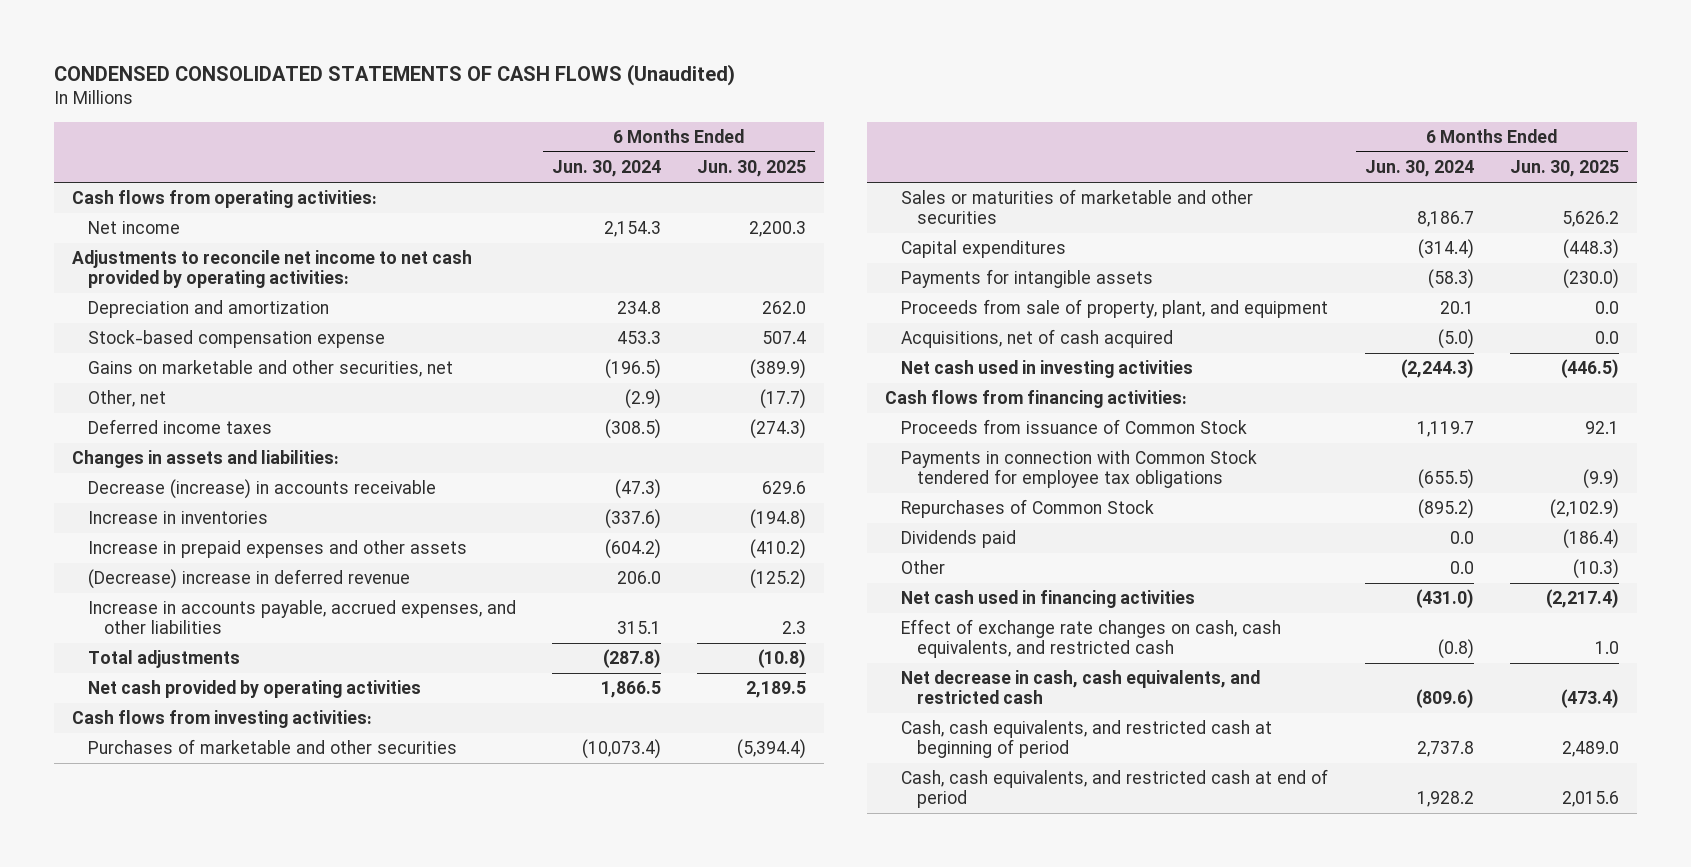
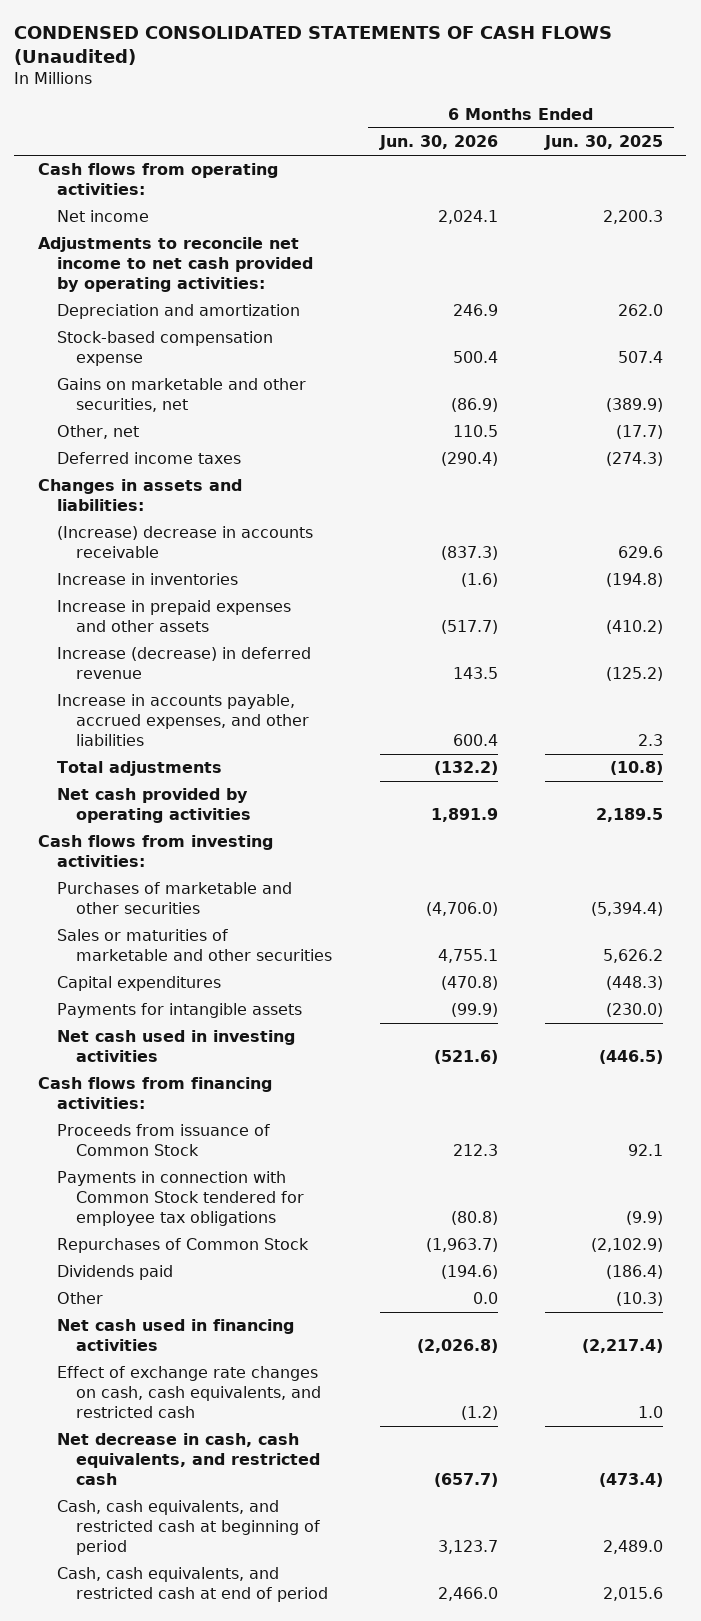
[551,160,661,178] Jun. 30, 2024 -> none
none -> [378,135,498,151] Jun. 30, 2026
[87,479,436,500] Decrease (increase) in accounts receivable -> [57,526,314,559] (Increase) decrease in accounts receivable
[87,569,410,590] (Decrease) increase in deferred revenue -> [57,647,312,680] Increase (decrease) in deferred revenue
[900,299,1328,319] Proceeds from sale of property, plant, and equipment -> none
[900,329,1173,349] Acquisitions, net of cash acquired -> none

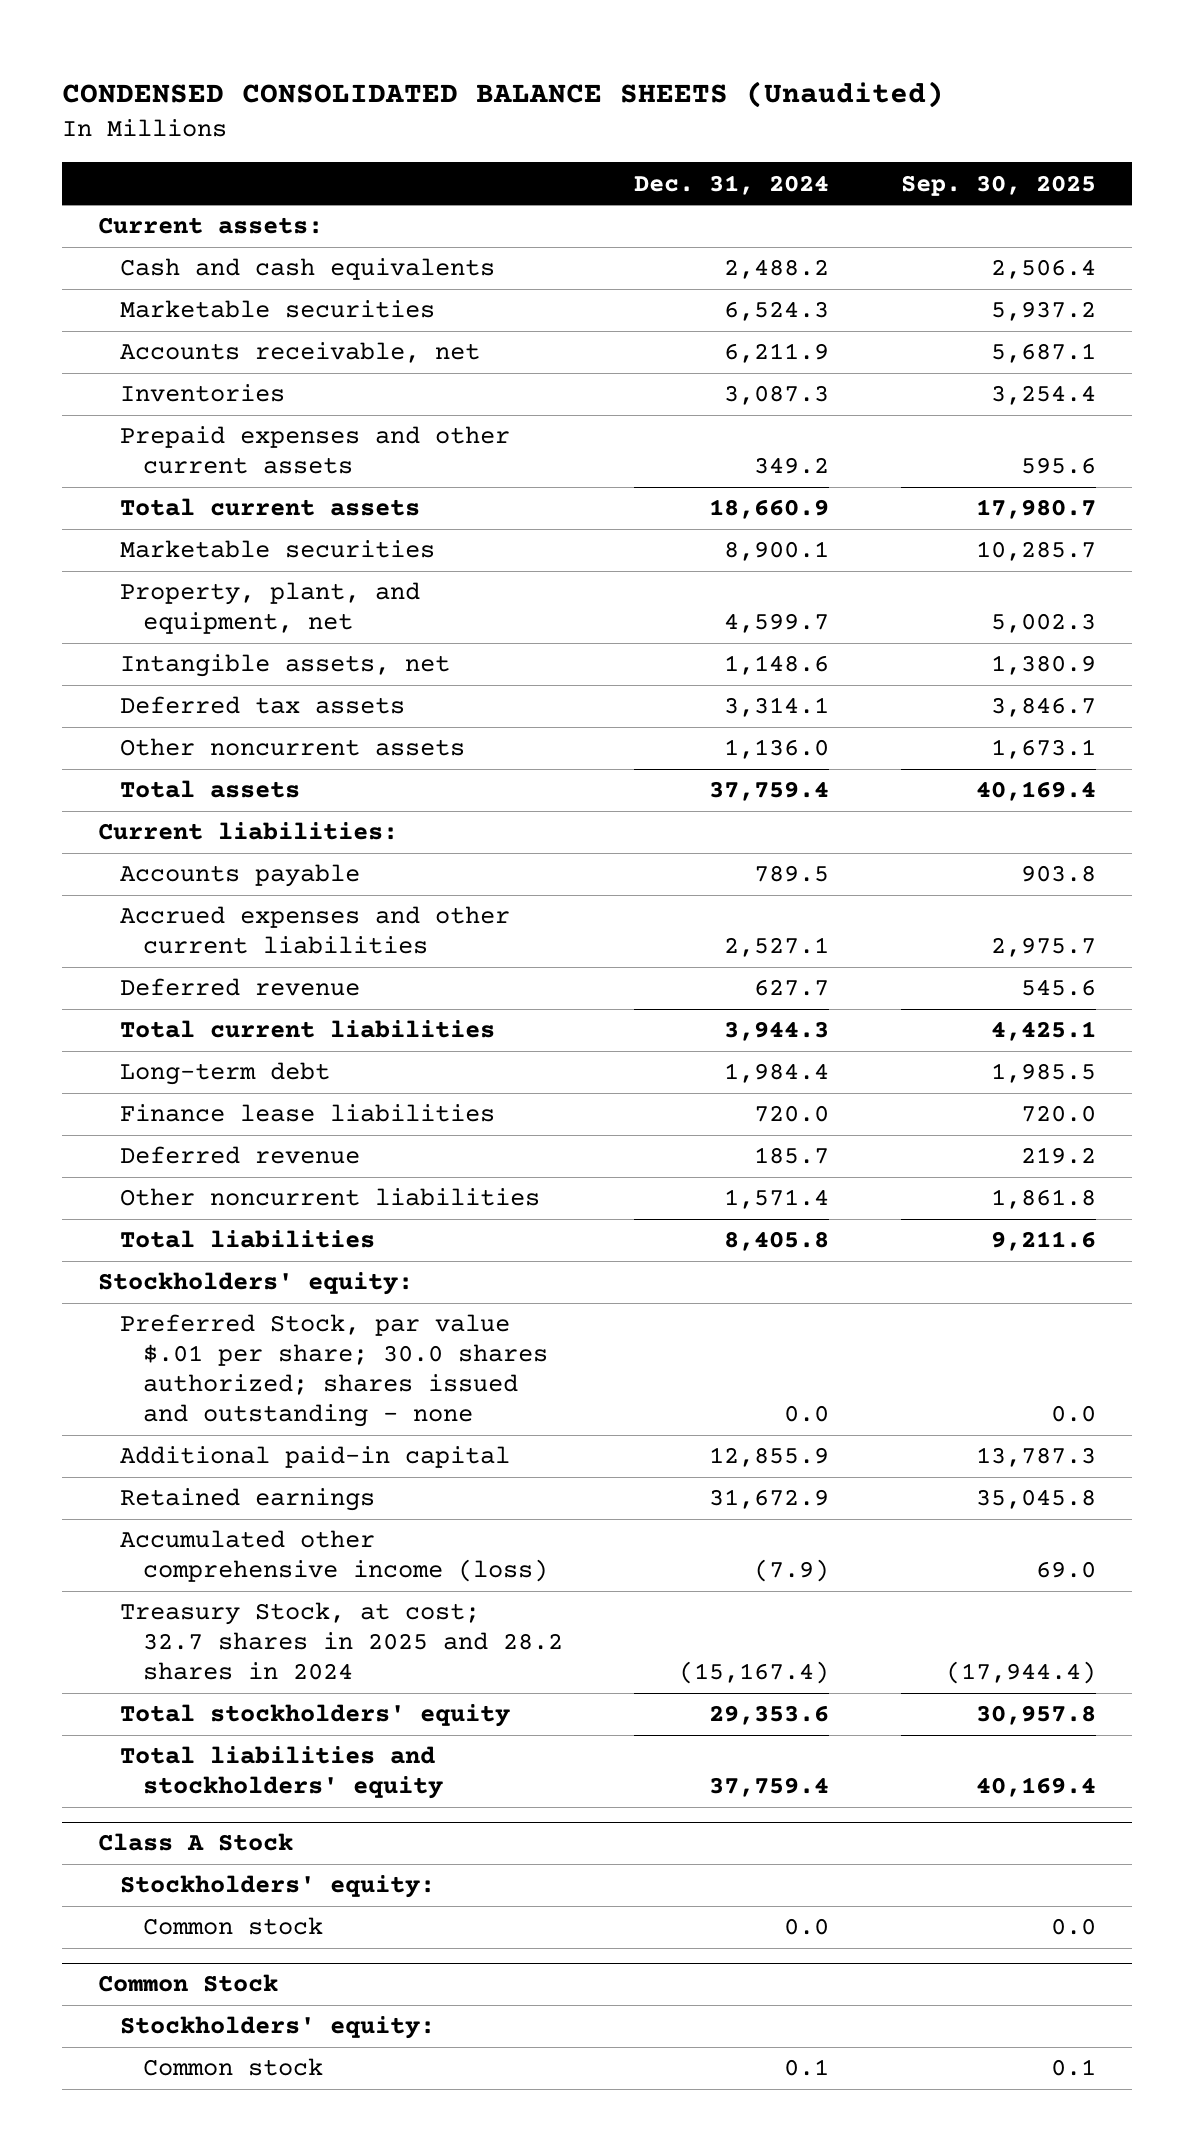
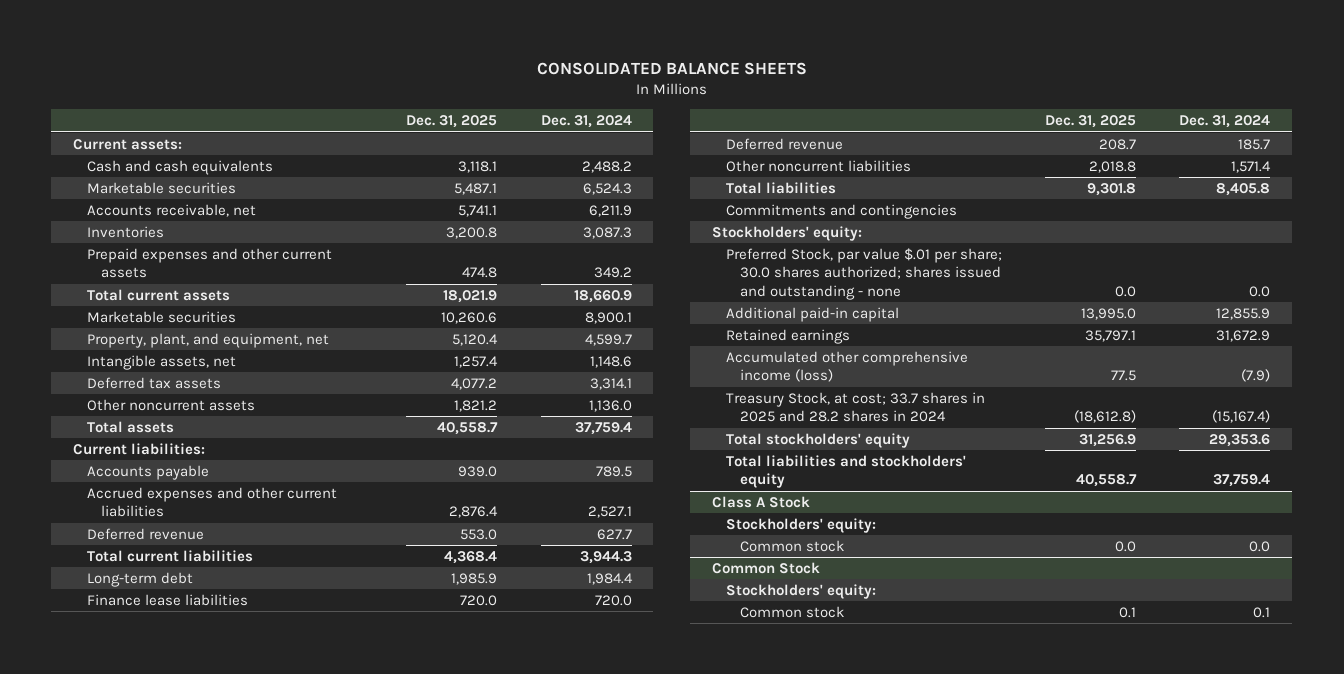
[61,80,944,108] CONDENSED CONSOLIDATED BALANCE SHEETS (Unaudited) -> [536,62,807,76] CONSOLIDATED BALANCE SHEETS
[901,174,1097,196] Sep. 30, 2025 -> none
none -> [406,115,498,129] Dec. 31, 2025
none -> [725,203,957,219] Commitments and contingencies
[120,1602,563,1681] Treasury Stock, at cost; 32.7 shares in 2025 and 28.2 shares in 2024 -> [725,391,985,423] Treasury Stock, at cost; 33.7 shares in 2025 and 28.2 shares in 2024

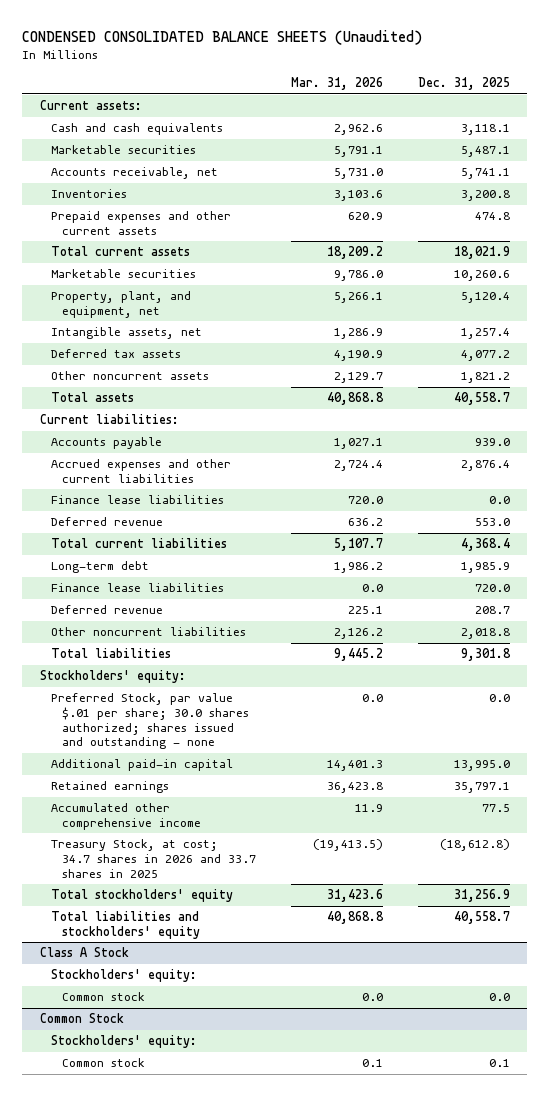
[536,62,807,76] CONSOLIDATED BALANCE SHEETS -> [22,29,423,45] CONDENSED CONSOLIDATED BALANCE SHEETS (Unaudited)
[540,115,632,129] Dec. 31, 2024 -> none
none -> [291,77,384,91] Mar. 31, 2026
none -> [50,495,224,505] Finance lease liabilities
[725,203,957,219] Commitments and contingencies -> none
[725,350,968,383] Accumulated other comprehensive income (loss) -> [50,803,202,830] Accumulated other comprehensive income
[725,391,985,423] Treasury Stock, at cost; 33.7 shares in 2025 and 28.2 shares in 2024 -> [50,839,257,878] Treasury Stock, at cost; 34.7 shares in 2026 and 33.7 shares in 2025

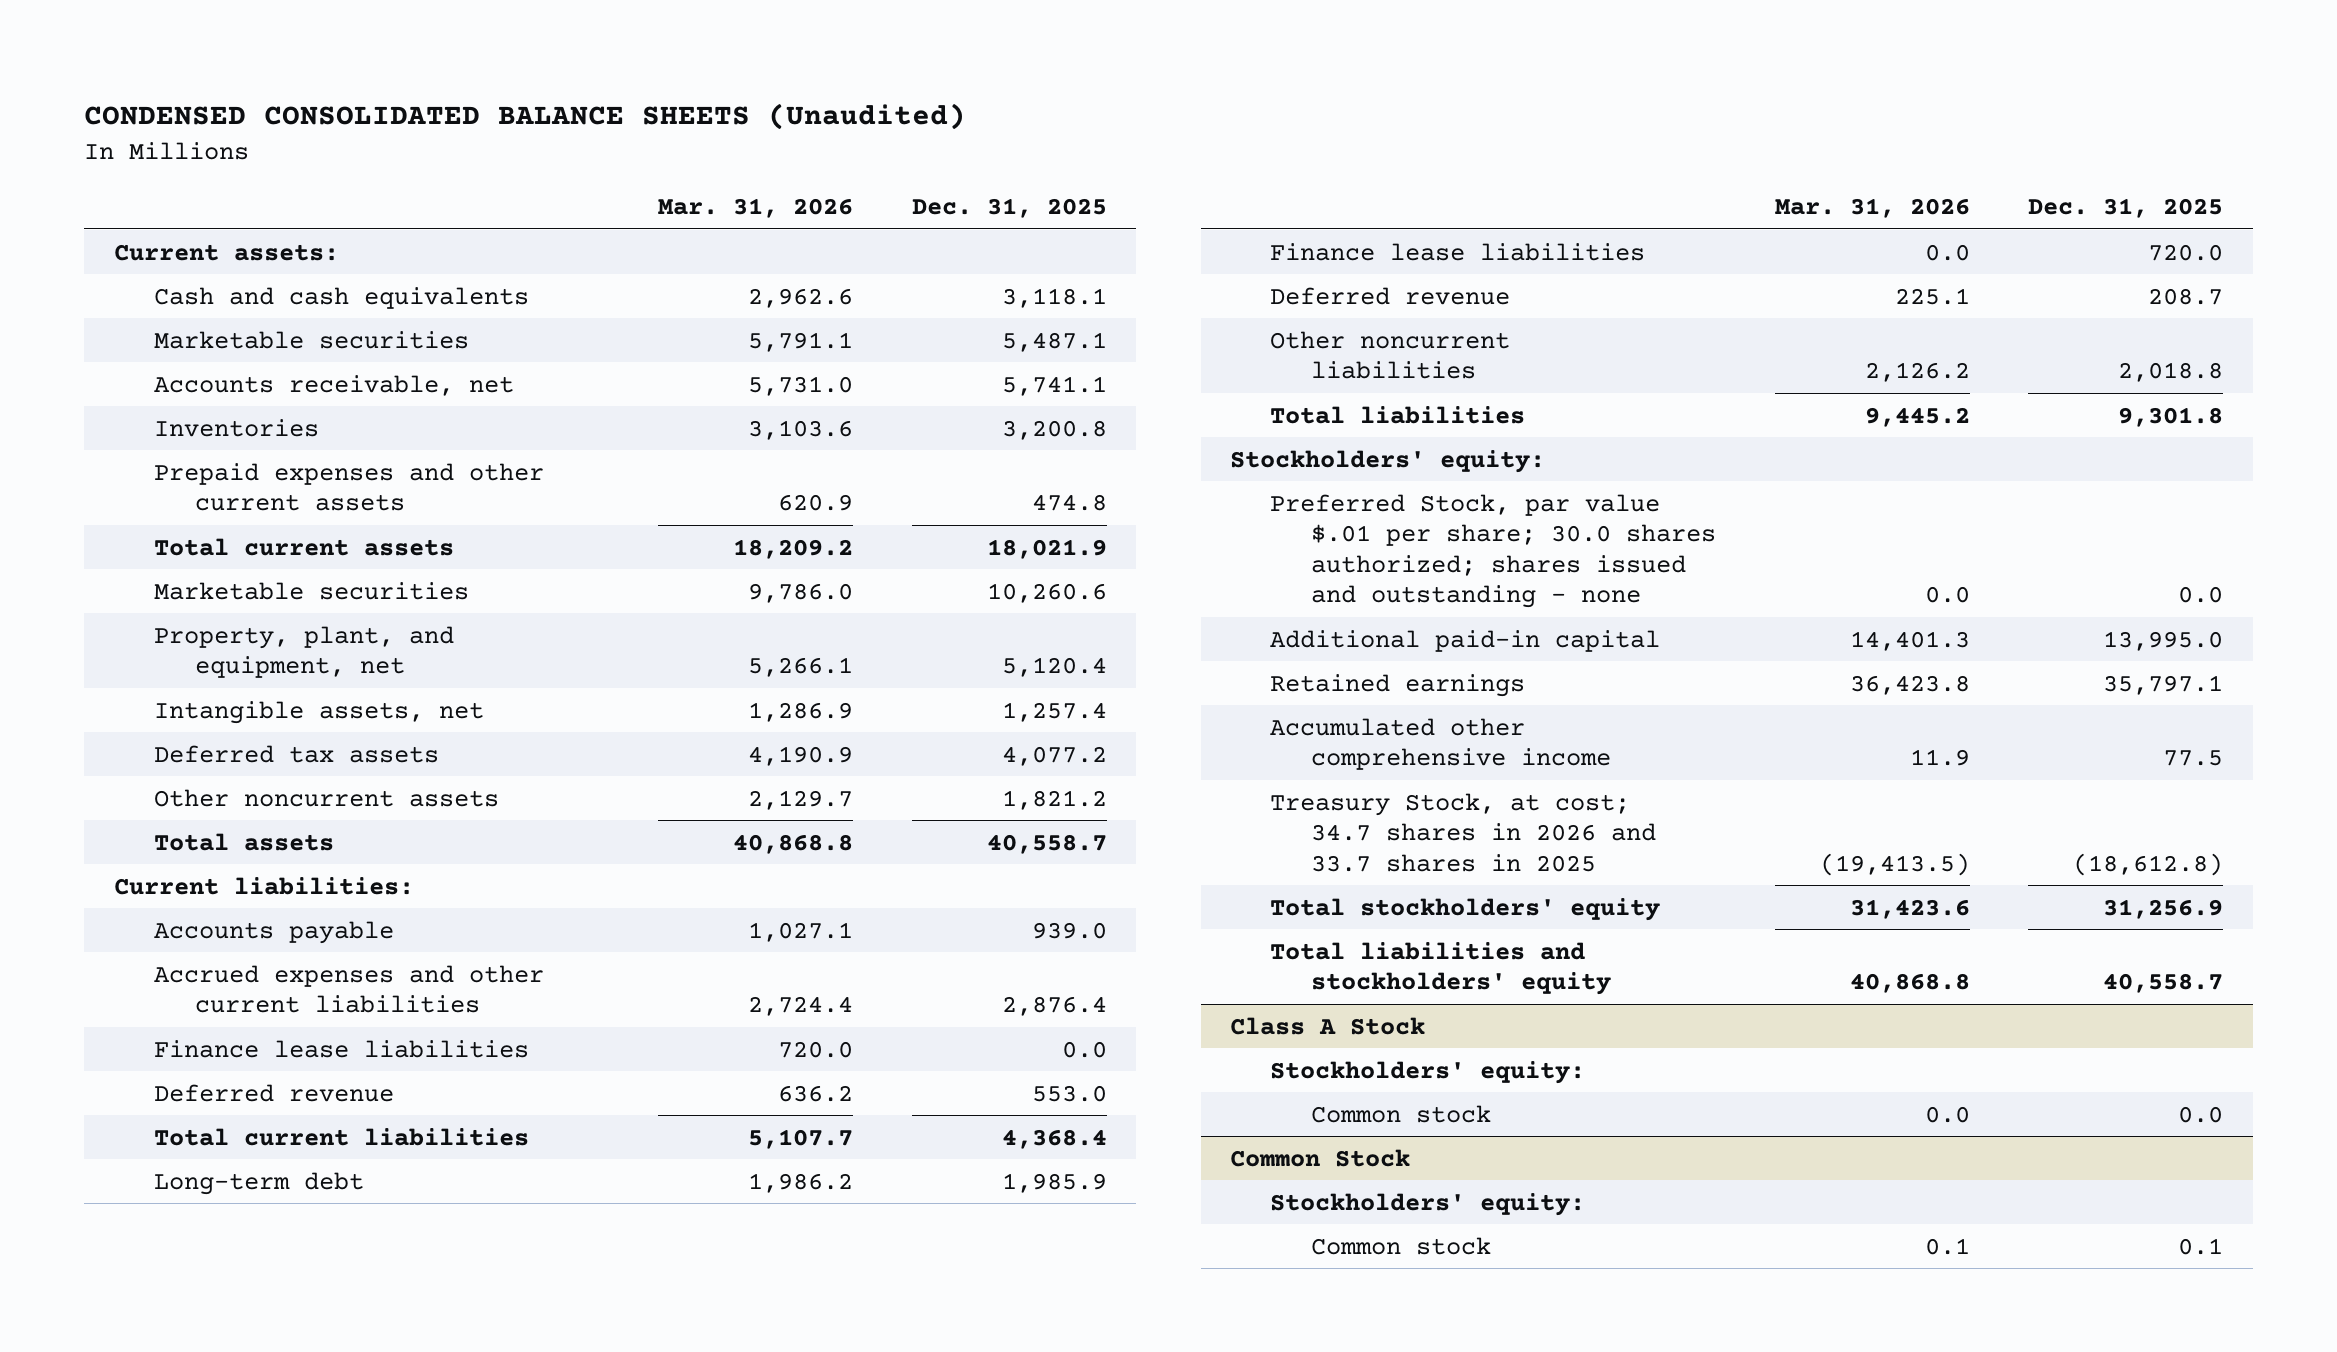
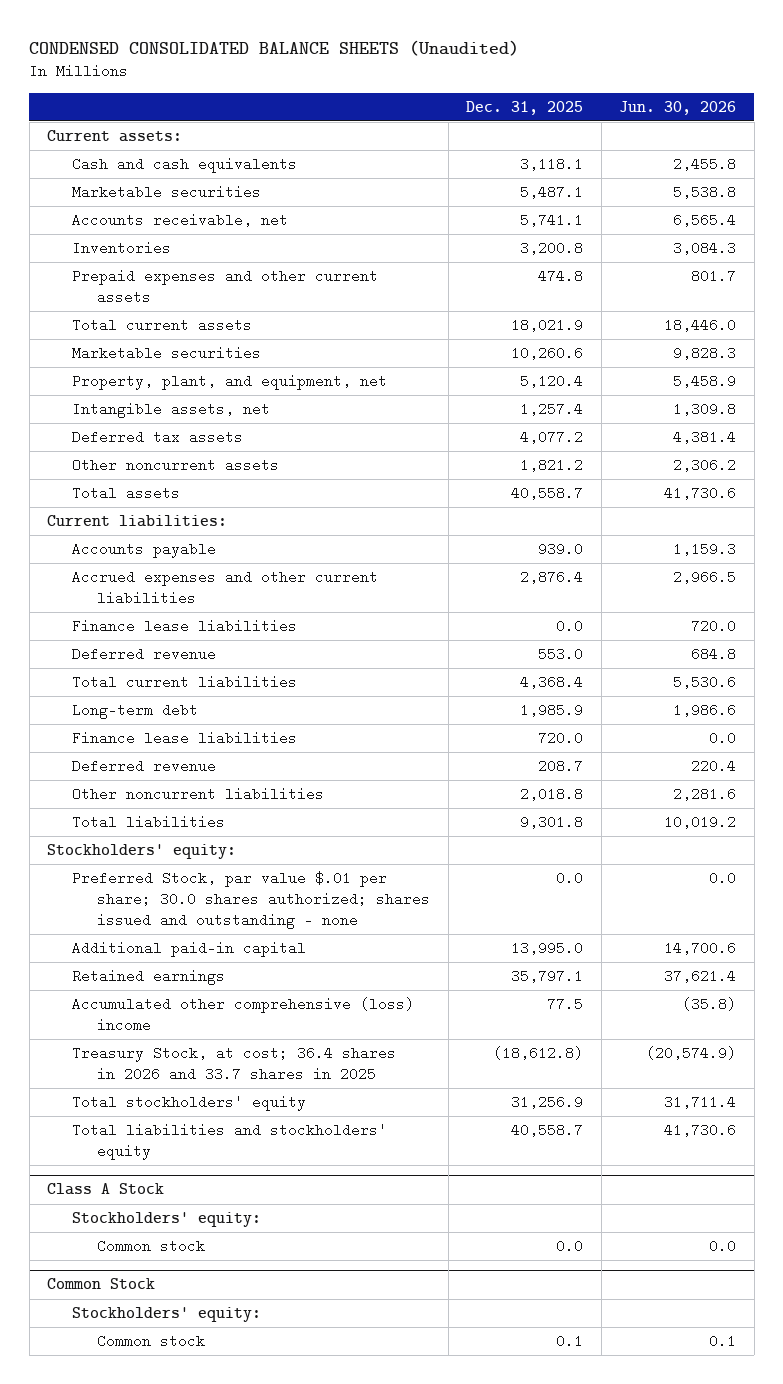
[658,197,854,218] Mar. 31, 2026 -> none
none -> [619,100,737,115] Jun. 30, 2026
[1270,717,1612,771] Accumulated other comprehensive income -> [72,997,415,1032] Accumulated other comprehensive (loss) income
[1270,792,1657,872] Treasury Stock, at cost; 34.7 shares in 2026 and 33.7 shares in 2025 -> [72,1046,397,1081] Treasury Stock, at cost; 36.4 shares in 2026 and 33.7 shares in 2025

